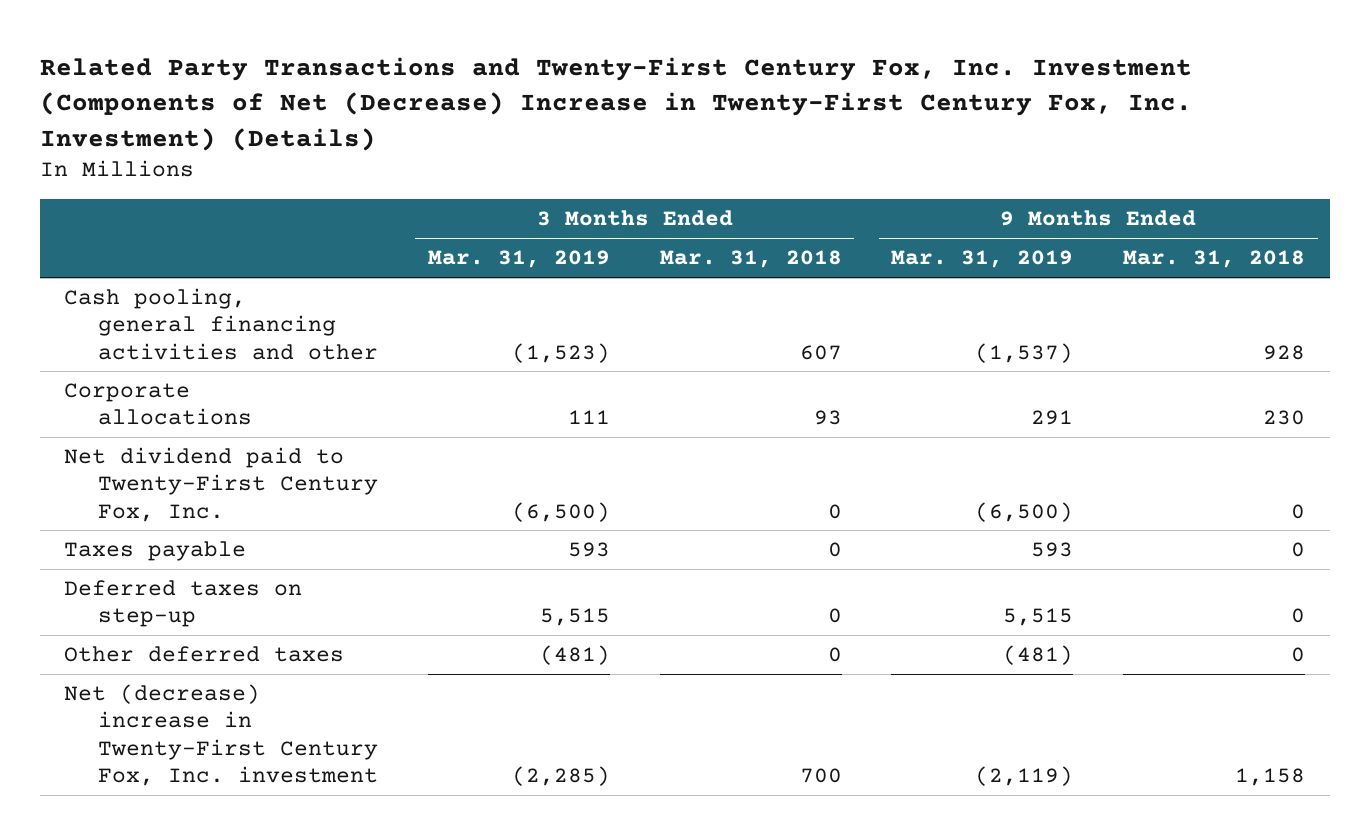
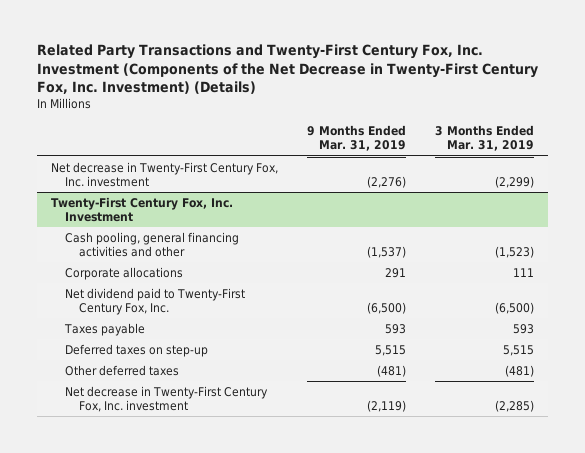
[39,56,1192,151] Related Party Transactions and Twenty-First Century Fox, Inc. Investment (Components of Net (Decrease) Increase in Twenty-First Century Fox, Inc. Investment) (Details) -> [36,44,538,95] Related Party Transactions and Twenty-First Century Fox, Inc. Investment (Components of the Net Decrease in Twenty-First Century Fox, Inc. Investment) (Details)
[659,250,842,269] Mar. 31, 2018 -> none
[1123,250,1306,269] Mar. 31, 2018 -> none
none -> [51,161,279,187] Net decrease in Twenty-First Century Fox, Inc. investment
none -> [51,196,234,222] Twenty-First Century Fox, Inc. Investment
[64,684,378,786] Net (decrease) increase in Twenty-First Century Fox, Inc. investment -> [64,385,268,412] Net decrease in Twenty-First Century Fox, Inc. investment

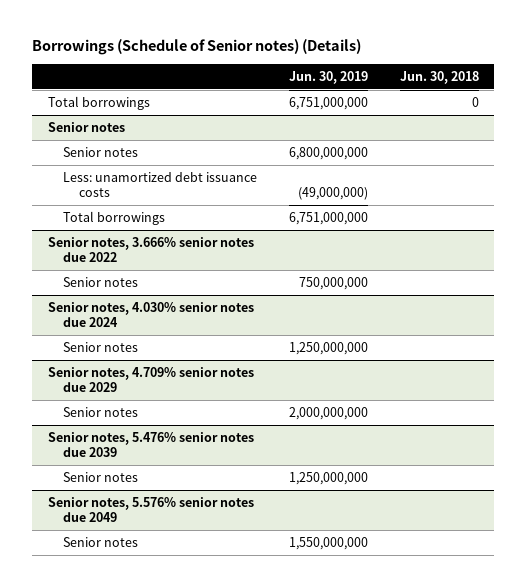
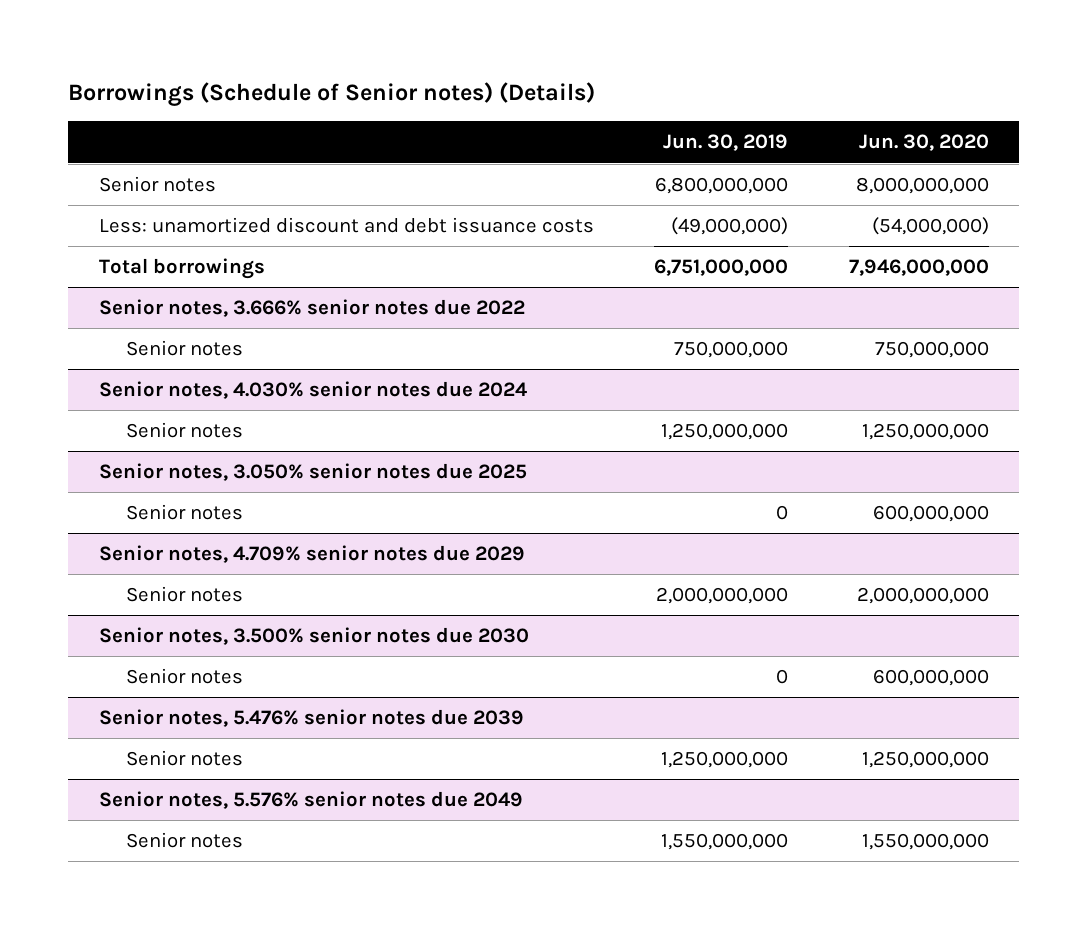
[399,70,479,84] Jun. 30, 2018 -> none
none -> [858,134,989,152] Jun. 30, 2020
[47,95,150,110] Total borrowings -> none
[47,121,125,132] Senior notes -> none
[63,171,258,197] Less: unamortized debt issuance costs -> [98,217,594,234] Less: unamortized discount and debt issuance costs
none -> [98,463,527,482] Senior notes, 3.050% senior notes due 2025
none -> [126,504,244,521] Senior notes
none -> [98,627,529,646] Senior notes, 3.500% senior notes due 2030
none -> [126,668,244,685] Senior notes

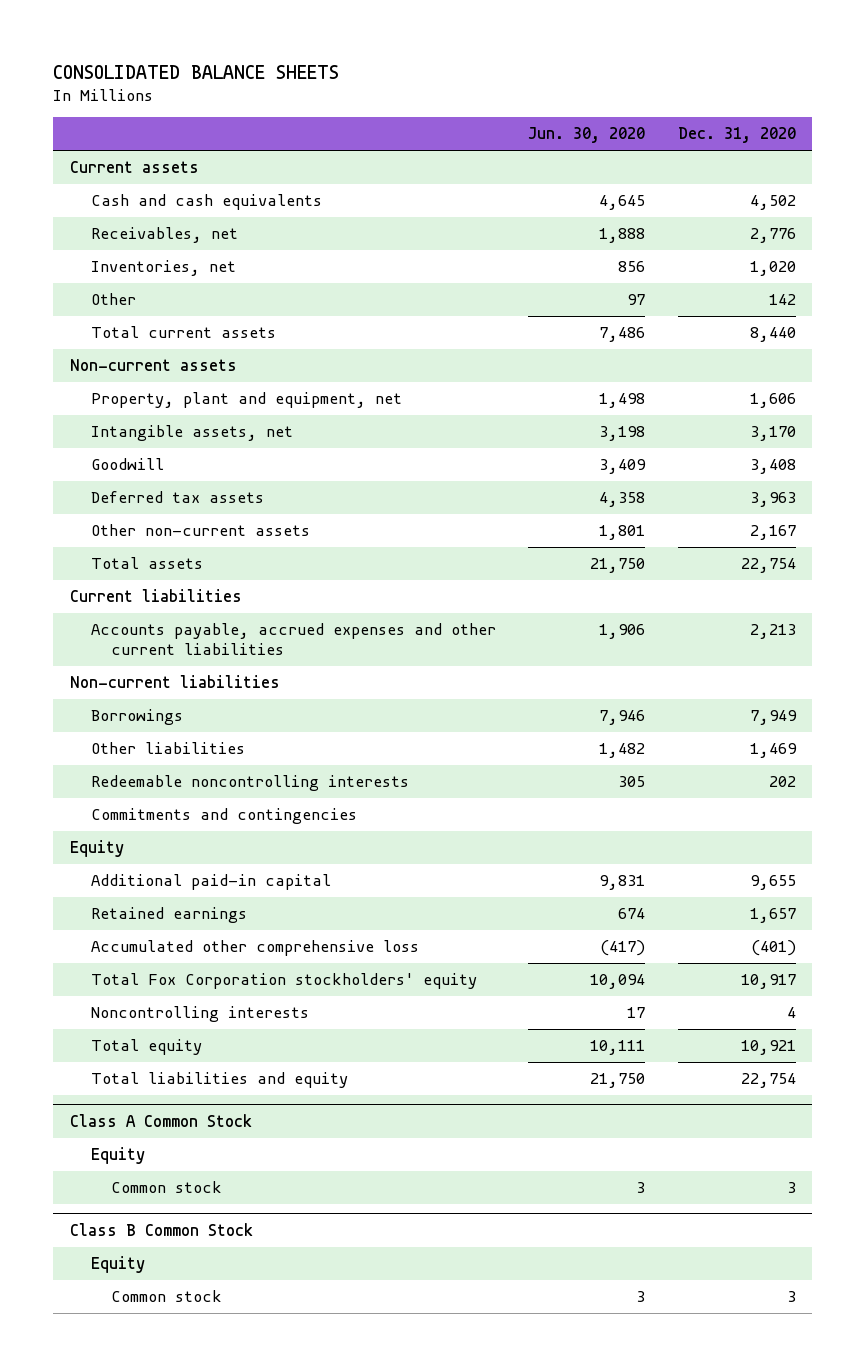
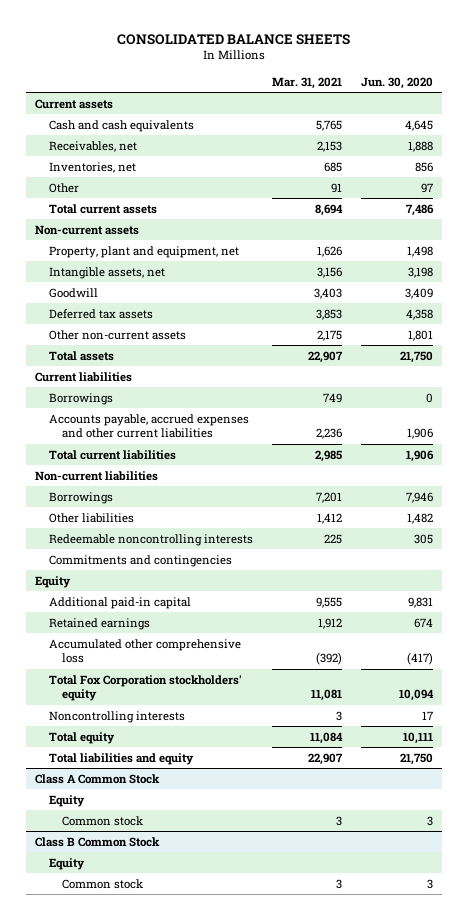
[677,127,796,144] Dec. 31, 2020 -> none
none -> [271,76,342,89] Mar. 31, 2021
none -> [48,392,113,405] Borrowings
none -> [48,449,176,460] Total current liabilities

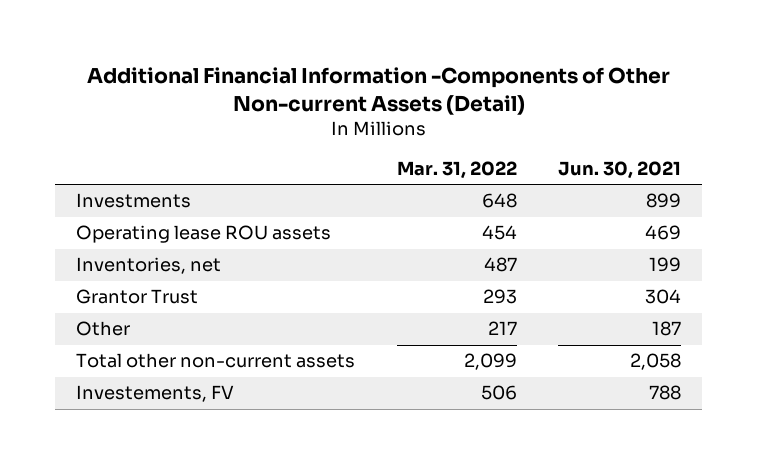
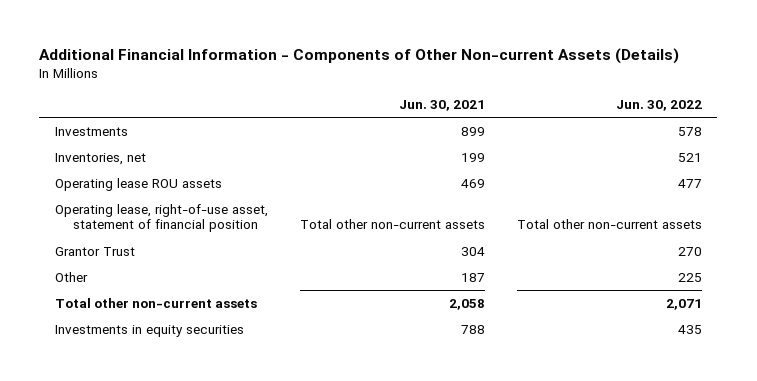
[86,67,670,115] Additional Financial Information -Components of Other Non-current Assets (Detail) -> [39,48,680,65] Additional Financial Information - Components of Other Non-current Assets (Details)
[396,160,517,179] Mar. 31, 2022 -> none
none -> [615,99,702,111] Jun. 30, 2022
[76,225,332,244] Operating lease ROU assets -> [55,177,223,191] Operating lease ROU assets
none -> [55,203,269,233] Operating lease, right-of-use asset, statement of financial position
[76,385,235,403] Investements, FV -> [55,324,245,337] Investments in equity securities

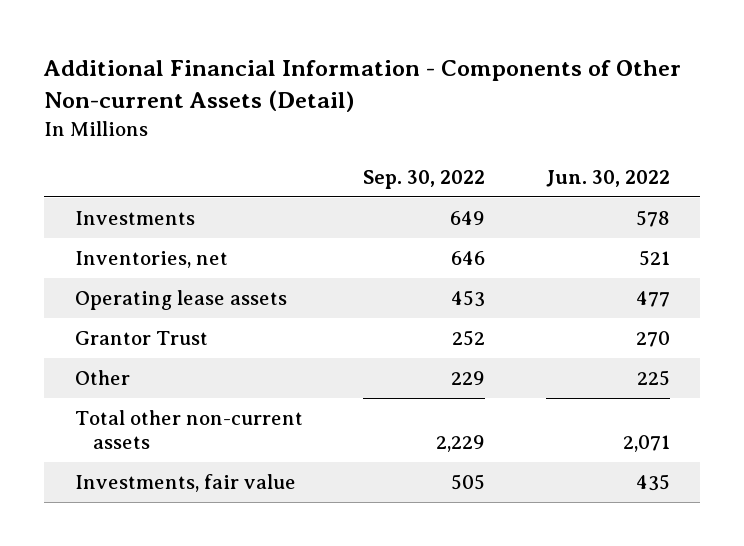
[39,48,680,65] Additional Financial Information - Components of Other Non-current Assets (Details) -> [43,60,682,113] Additional Financial Information - Components of Other Non-current Assets (Detail)
[398,99,485,111] Jun. 30, 2021 -> none
none -> [363,169,486,189] Sep. 30, 2022
[55,203,269,233] Operating lease, right-of-use asset, statement of financial position -> none
[55,177,223,191] Operating lease ROU assets -> [74,290,287,311] Operating lease assets
[55,324,245,337] Investments in equity securities -> [74,474,296,493] Investments, fair value

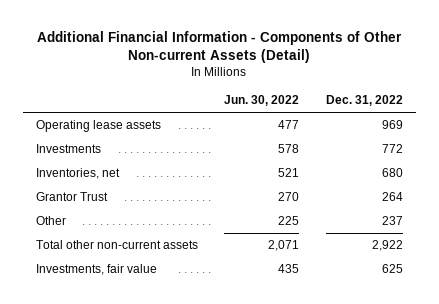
[363,169,486,189] Sep. 30, 2022 -> none
none -> [325,95,403,107] Dec. 31, 2022
[74,290,287,311] Operating lease assets -> [36,120,162,133] Operating lease assets

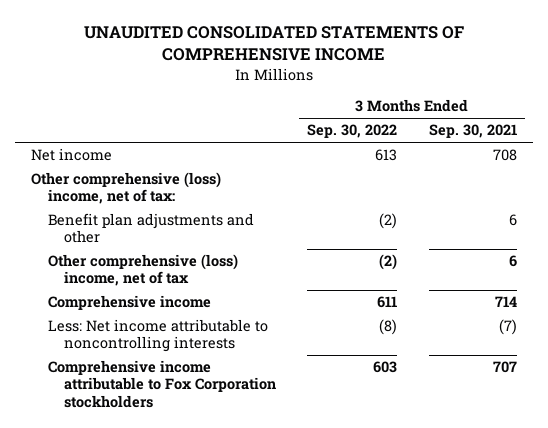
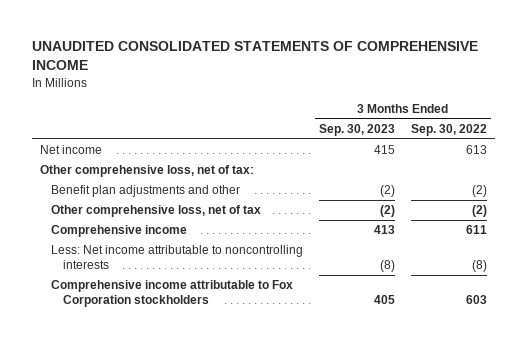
[428,124,517,139] Sep. 30, 2021 -> none
none -> [319,123,396,136] Sep. 30, 2023
[31,172,222,205] Other comprehensive (loss) income, net of tax: -> [39,165,254,178] Other comprehensive loss, net of tax:
[47,254,238,287] Other comprehensive (loss) income, net of tax -> [51,205,262,218] Other comprehensive loss, net of tax

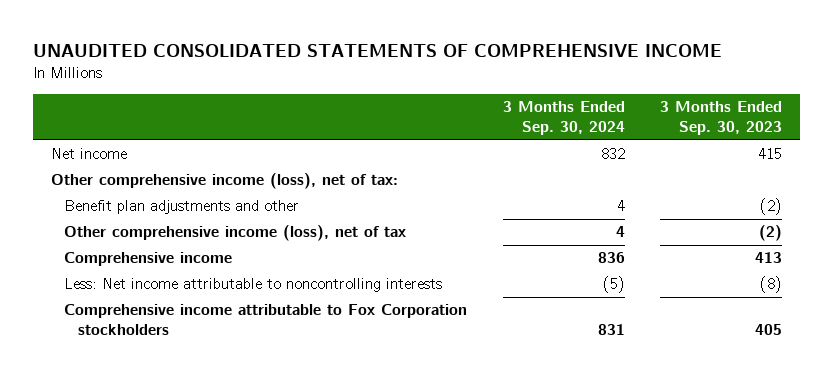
[411,123,488,136] Sep. 30, 2022 -> none
none -> [502,101,625,136] 3 Months Ended Sep. 30, 2024
[39,165,254,178] Other comprehensive loss, net of tax: -> [50,173,398,190] Other comprehensive income (loss), net of tax:
[51,205,262,218] Other comprehensive loss, net of tax -> [64,225,407,242] Other comprehensive income (loss), net of tax

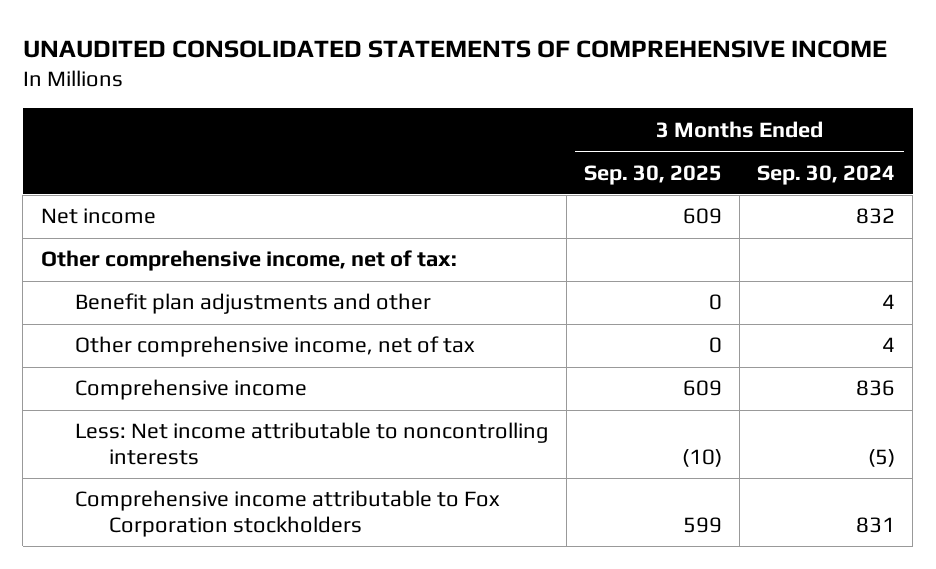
[660,101,783,136] 3 Months Ended Sep. 30, 2023 -> none
none -> [583,164,722,185] Sep. 30, 2025
[50,173,398,190] Other comprehensive income (loss), net of tax: -> [40,250,457,272] Other comprehensive income, net of tax:
[64,225,407,242] Other comprehensive income (loss), net of tax -> [74,336,475,358] Other comprehensive income, net of tax

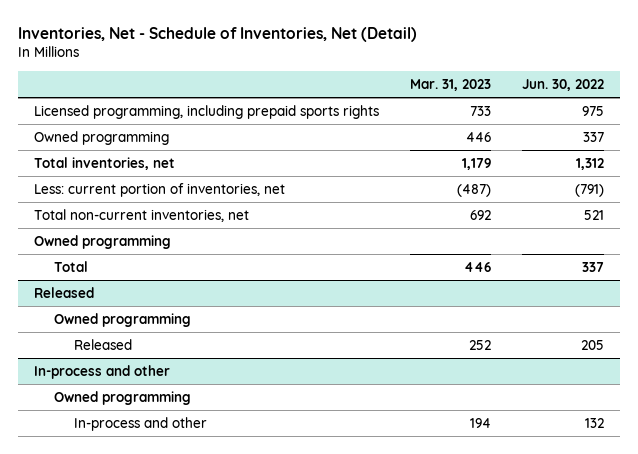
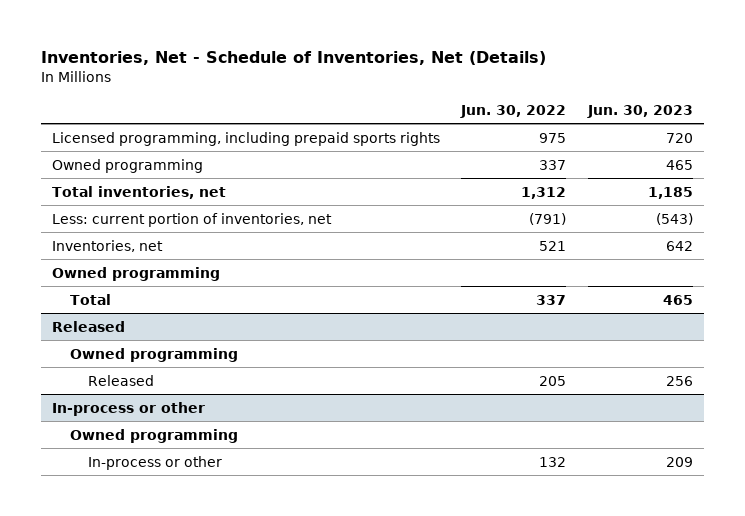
[18,27,418,43] Inventories, Net - Schedule of Inventories, Net (Detail) -> [41,51,547,66] Inventories, Net - Schedule of Inventories, Net (Details)
[410,78,492,91] Mar. 31, 2023 -> none
none -> [586,104,693,118] Jun. 30, 2023
[34,208,250,222] Total non-current inventories, net -> [52,239,164,252] Inventories, net
[34,364,171,379] In-process and other -> [52,401,206,416] In-process or other
[73,416,207,431] In-process and other -> [87,455,222,470] In-process or other

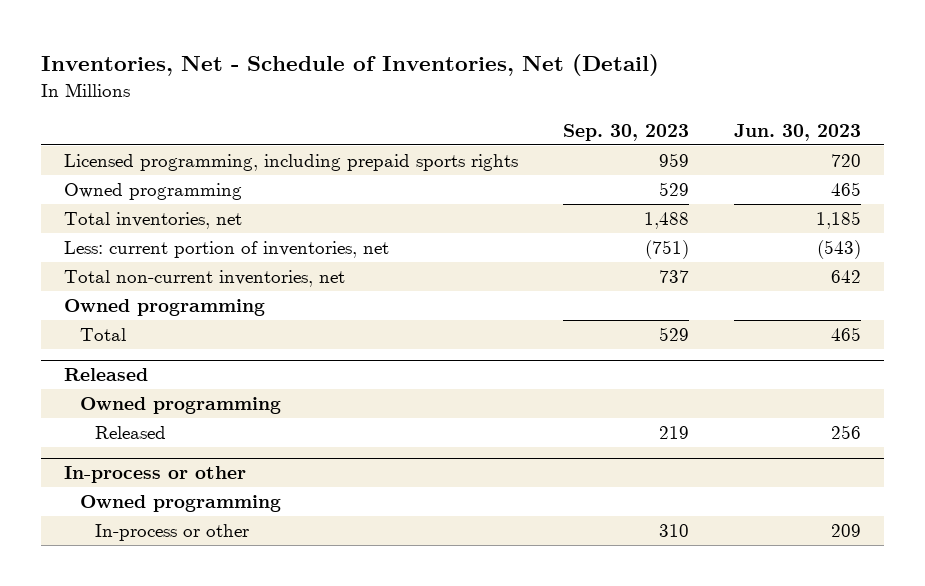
[41,51,547,66] Inventories, Net - Schedule of Inventories, Net (Details) -> [41,53,660,76] Inventories, Net - Schedule of Inventories, Net (Detail)
[460,104,567,118] Jun. 30, 2022 -> none
none -> [563,123,690,141] Sep. 30, 2023
[52,239,164,252] Inventories, net -> [63,270,345,288] Total non-current inventories, net

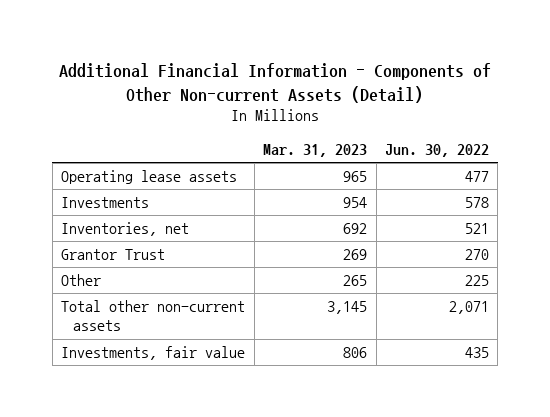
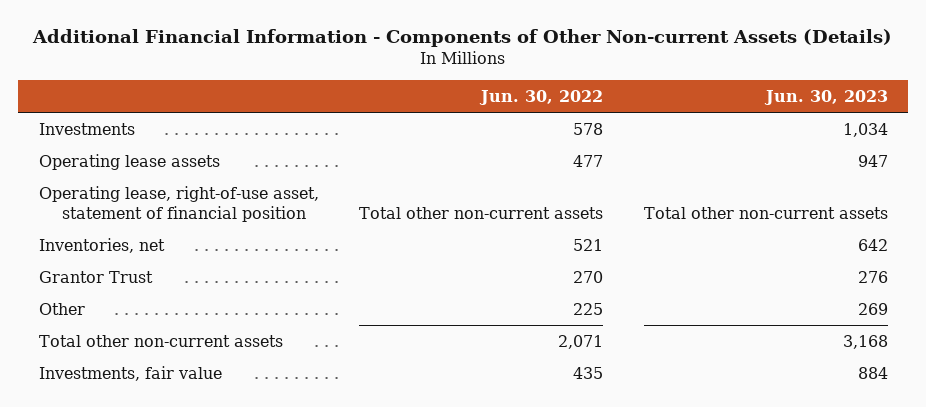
[59,63,492,103] Additional Financial Information - Components of Other Non-current Assets (Detail) -> [32,28,893,47] Additional Financial Information - Components of Other Non-current Assets (Details)
[263,143,368,157] Mar. 31, 2023 -> none
none -> [763,89,888,105] Jun. 30, 2023
[61,170,238,185] Operating lease assets -> [38,153,220,170] Operating lease assets
none -> [38,185,319,222] Operating lease, right-of-use asset, statement of financial position

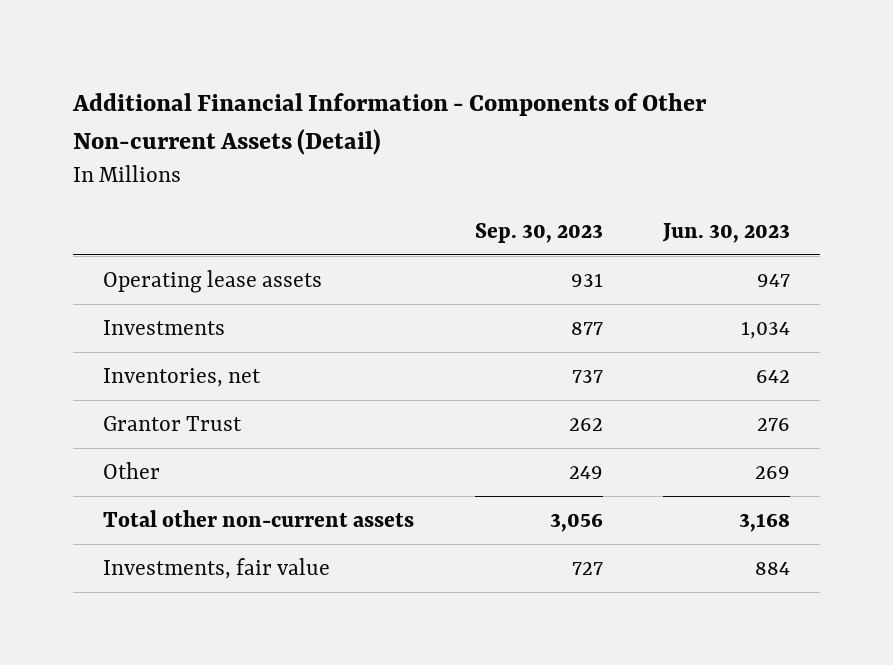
[32,28,893,47] Additional Financial Information - Components of Other Non-current Assets (Details) -> [72,93,708,156] Additional Financial Information - Components of Other Non-current Assets (Detail)
[479,89,604,105] Jun. 30, 2022 -> none
none -> [474,222,603,243] Sep. 30, 2023
[38,185,319,222] Operating lease, right-of-use asset, statement of financial position -> none
[38,122,135,135] Investments -> [103,319,226,335] Investments

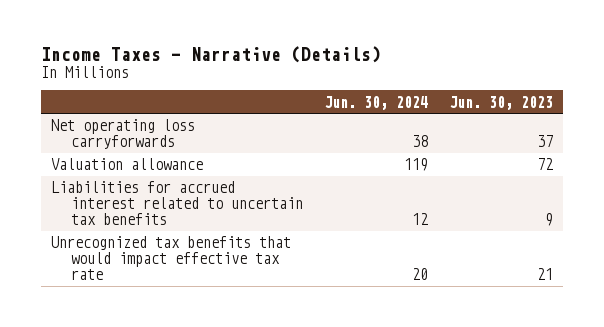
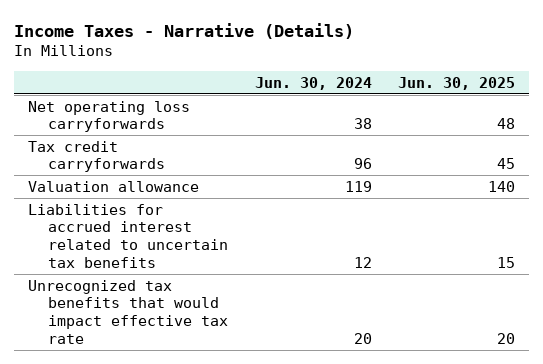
[448,95,553,110] Jun. 30, 2023 -> none
none -> [398,76,516,90] Jun. 30, 2025
none -> [27,140,166,173] Tax credit carryforwards

